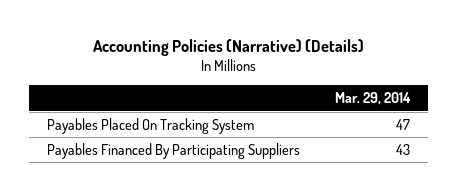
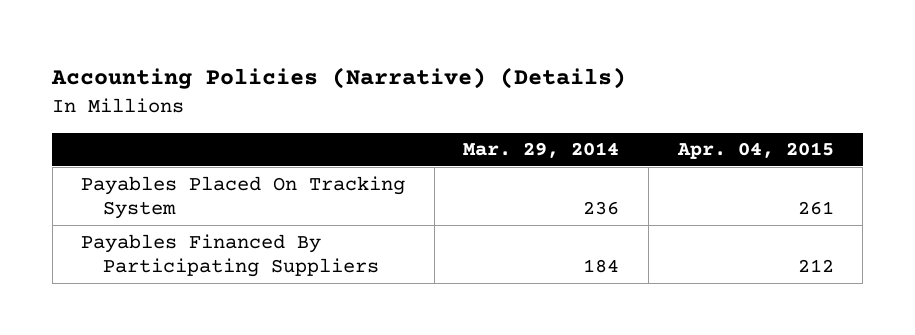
none -> [676,142,834,160] Apr. 04, 2015
[396,118,411,130] 47 -> [583,201,620,216] 236
[396,143,411,155] 43 -> [583,259,620,274] 184

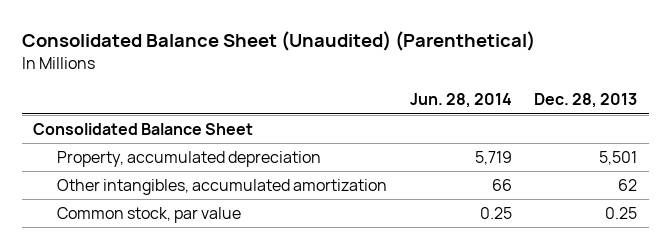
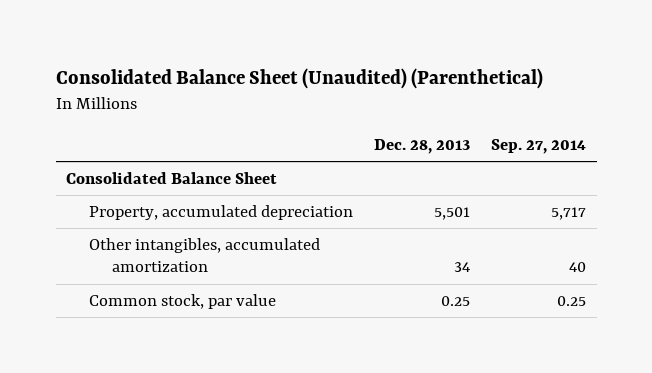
[409,93,512,109] Jun. 28, 2014 -> none
none -> [491,138,587,154] Sep. 27, 2014
[618,179,638,192] 62 -> [454,262,471,273] 34

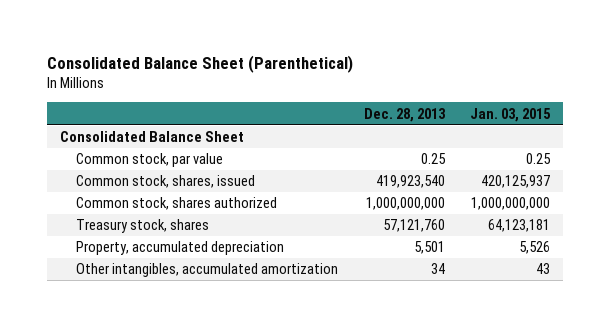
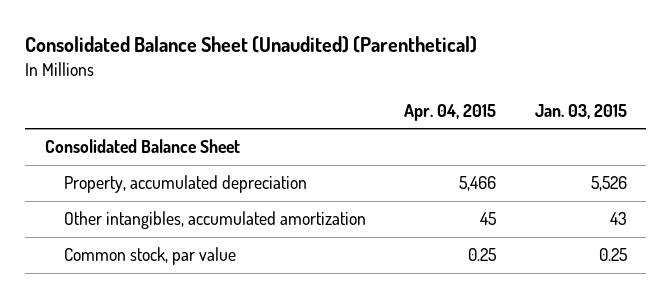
[46,54,353,73] Consolidated Balance Sheet (Parenthetical) -> [25,36,478,54] Consolidated Balance Sheet (Unaudited) (Parenthetical)
[363,107,446,122] Dec. 28, 2013 -> none
none -> [404,104,497,122] Apr. 04, 2015
[76,175,256,189] Common stock, shares, issued -> none
[76,197,278,211] Common stock, shares authorized -> none
[76,219,210,234] Treasury stock, shares -> none
[76,153,224,168] Common stock, par value -> [63,247,236,266] Common stock, par value

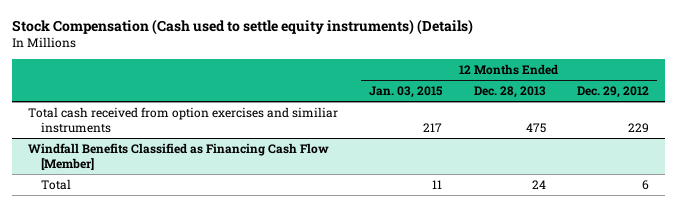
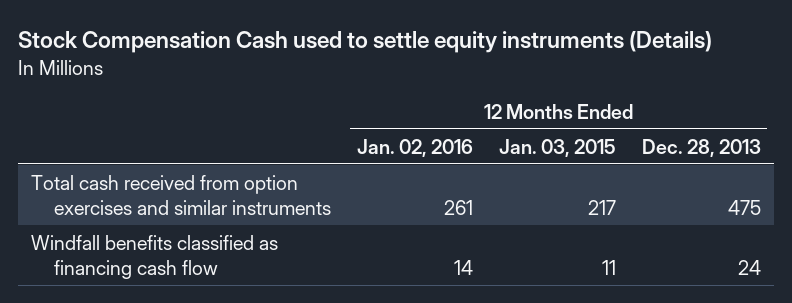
[12,18,474,35] Stock Compensation (Cash used to settle equity instruments) (Details) -> [18,31,713,54] Stock Compensation Cash used to settle equity instruments (Details)
[577,86,650,99] Dec. 29, 2012 -> none
none -> [356,138,473,157] Jan. 02, 2016
[27,142,329,171] Windfall Benefits Classified as Financing Cash Flow [Member] -> none
[27,106,338,134] Total cash received from option exercises and similiar instruments -> [31,174,331,215] Total cash received from option exercises and similar instruments
[41,178,72,190] Total -> [31,234,279,279] Windfall benefits classified as financing cash flow

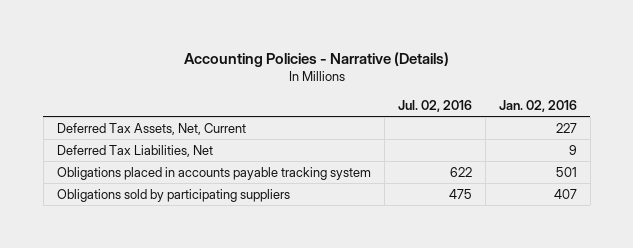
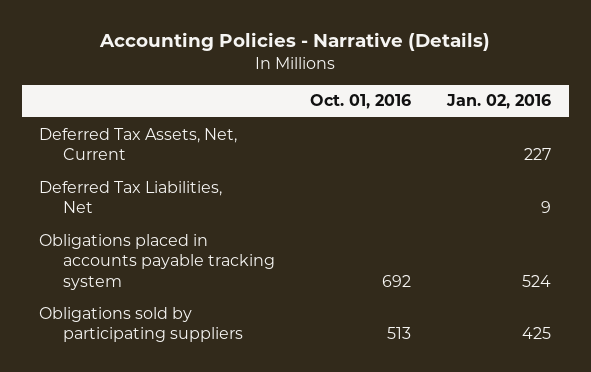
[397,100,472,113] Jul. 02, 2016 -> none
none -> [310,94,412,110] Oct. 01, 2016
[555,166,577,177] 501 -> [522,274,552,287] 524
[553,188,577,199] 407 -> [522,327,552,340] 425

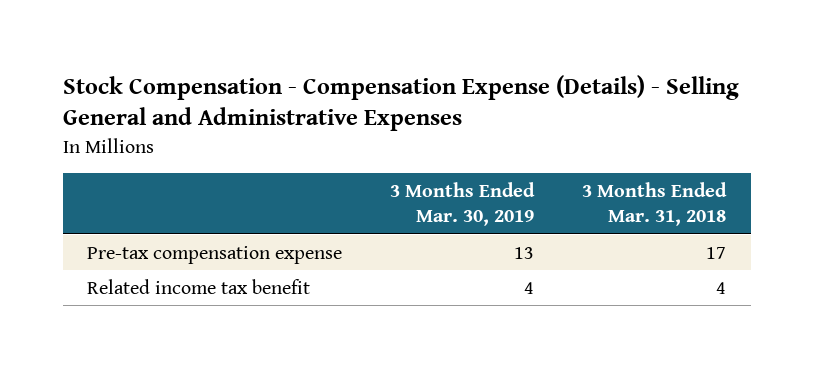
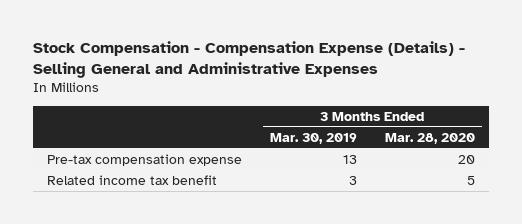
[582,181,728,227] 3 Months Ended Mar. 31, 2018 -> none
none -> [384,132,475,144] Mar. 28, 2020
[524,281,535,294] 4 -> [348,176,357,186] 3

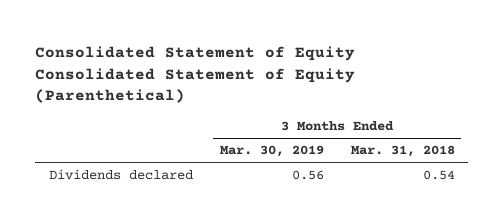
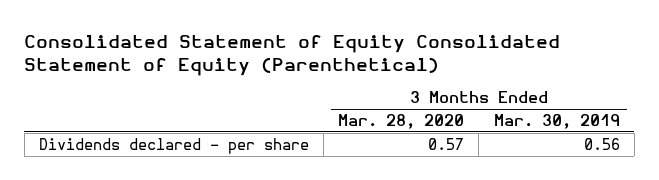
[350,145,455,158] Mar. 31, 2018 -> none
none -> [338,114,465,130] Mar. 28, 2020
[48,168,193,180] Dividends declared -> [38,138,309,155] Dividends declared - per share

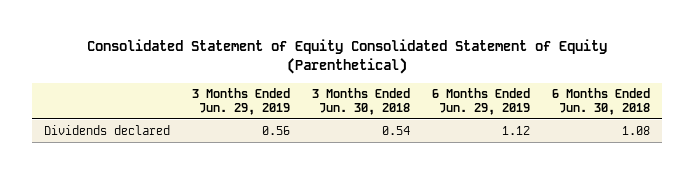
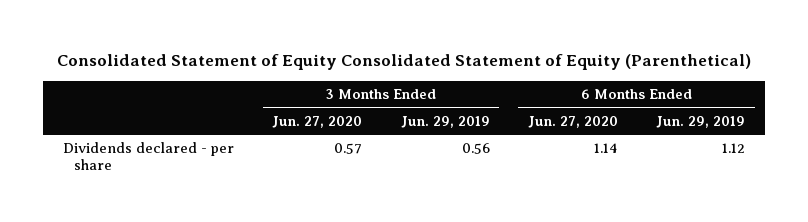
[311,87,410,116] 3 Months Ended Jun. 30, 2018 -> none
[552,87,651,116] 6 Months Ended Jun. 30, 2018 -> none
none -> [272,116,363,129] Jun. 27, 2020
none -> [527,116,618,129] Jun. 27, 2020
[43,125,170,136] Dividends declared -> [62,142,234,171] Dividends declared - per share

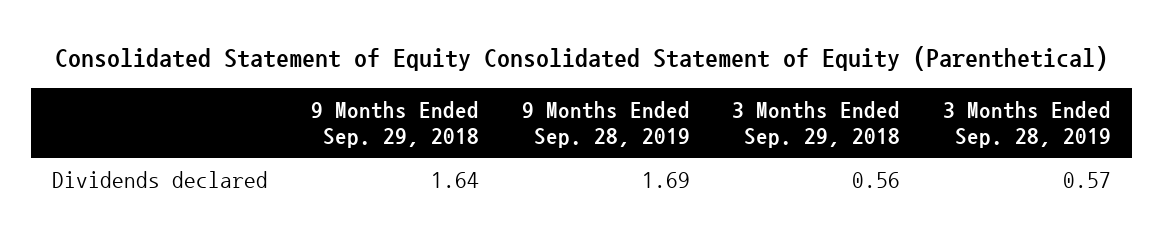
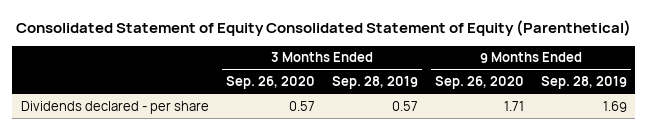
[310,100,479,148] 9 Months Ended Sep. 29, 2018 -> none
[732,100,901,148] 3 Months Ended Sep. 29, 2018 -> none
none -> [225,76,315,90] Sep. 26, 2020
none -> [434,76,524,90] Sep. 26, 2020
[52,170,269,188] Dividends declared -> [20,100,209,114] Dividends declared - per share

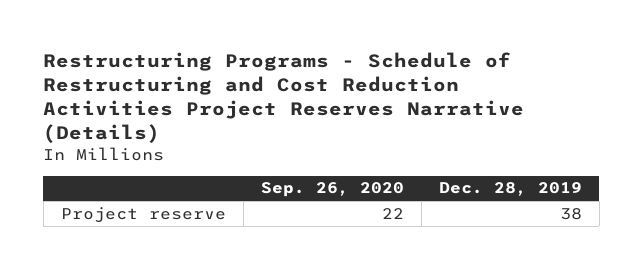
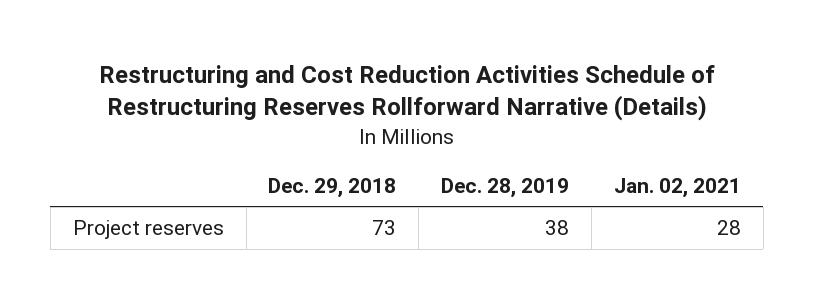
[43,52,525,144] Restructuring Programs - Schedule of Restructuring and Cost Reduction Activities Project Reserves Narrative (Details) -> [98,64,715,122] Restructuring and Cost Reduction Activities Schedule of Restructuring Reserves Rollforward Narrative (Details)
[260,182,404,198] Sep. 26, 2020 -> none
none -> [268,177,397,198] Dec. 29, 2018
none -> [613,177,741,198] Jan. 02, 2021
[60,206,226,223] Project reserve -> [72,220,224,240] Project reserves

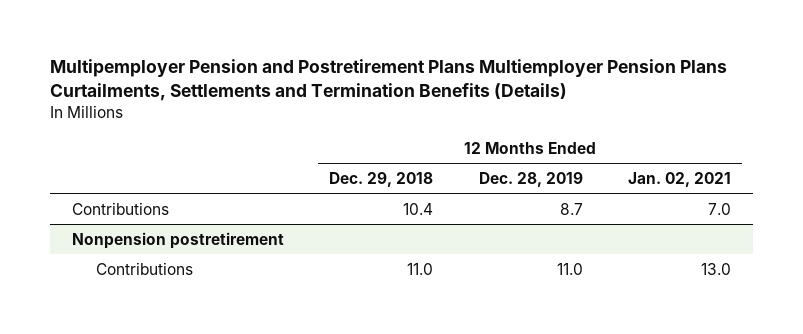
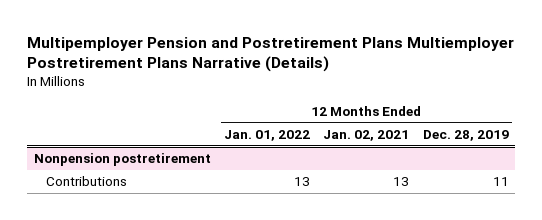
[49,59,727,102] Multipemployer Pension and Postretirement Plans Multiemployer Pension Plans Curtailments, Settlements and Termination Benefits (Details) -> [26,36,514,73] Multipemployer Pension and Postretirement Plans Multiemployer Postretirement Plans Narrative (Details)
[329,171,434,187] Dec. 29, 2018 -> none
none -> [223,130,310,142] Jan. 01, 2022
[72,201,170,215] Contributions -> none
[556,262,583,275] 11.0 -> [492,177,509,187] 11
[700,262,731,275] 13.0 -> [393,177,410,187] 13

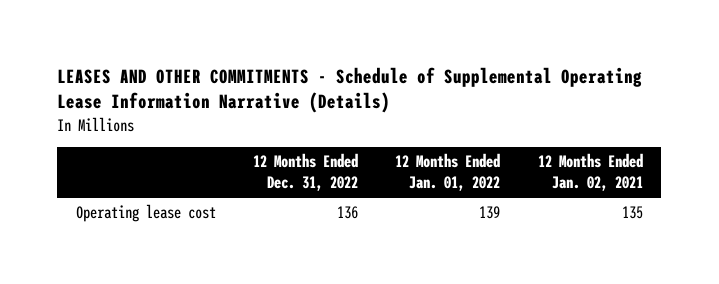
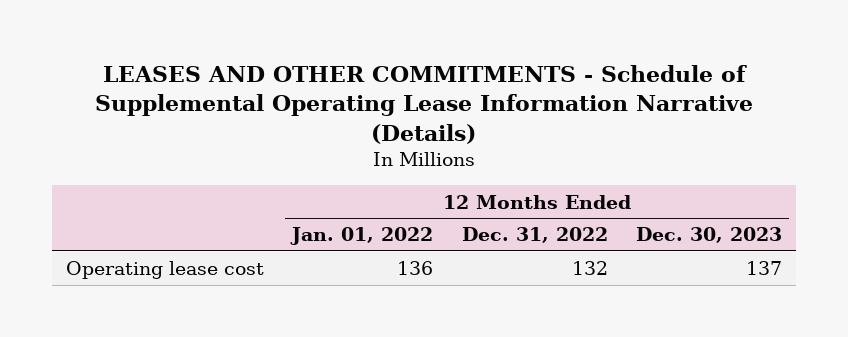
[537,153,643,192] 12 Months Ended Jan. 02, 2021 -> none
none -> [636,227,783,244] Dec. 30, 2023
[337,206,359,220] 136 -> [571,261,608,276] 132
[479,206,501,220] 139 -> [397,261,434,276] 136

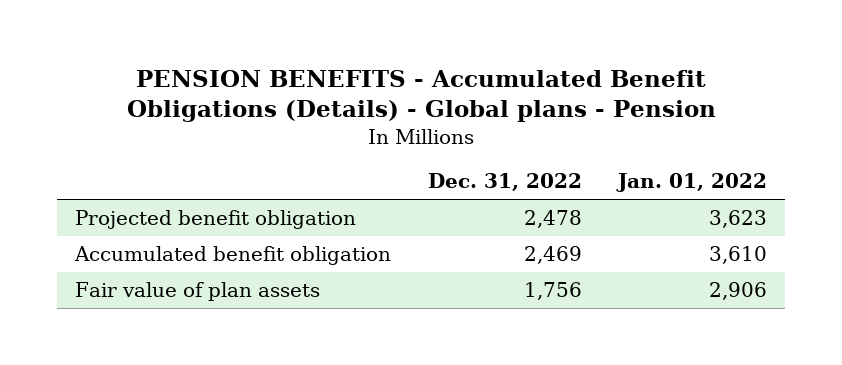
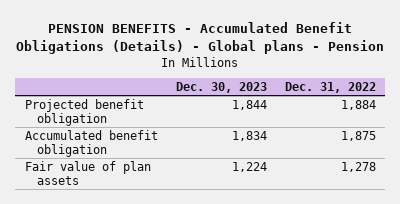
[615,173,767,193] Jan. 01, 2022 -> none
none -> [175,81,267,93] Dec. 30, 2023
[523,210,582,229] 2,478 -> [340,99,376,110] 1,884
[523,246,582,265] 2,469 -> [340,130,376,141] 1,875
[523,282,582,301] 1,756 -> [340,161,376,172] 1,278

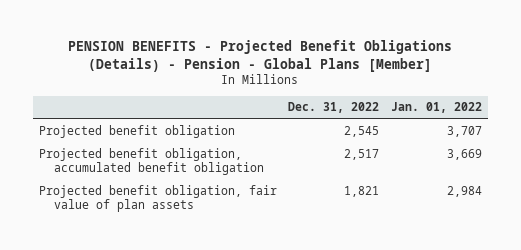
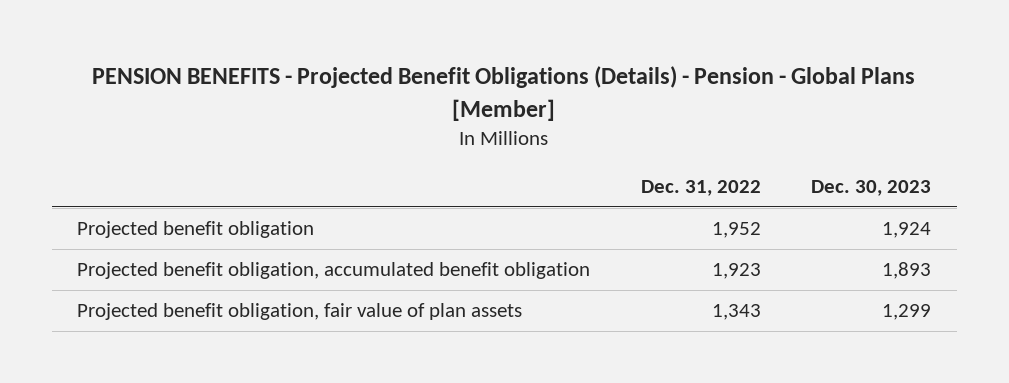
[391,102,483,114] Jan. 01, 2022 -> none
none -> [811,180,932,197] Dec. 30, 2023
[344,126,380,138] 2,545 -> [711,222,761,239] 1,952
[344,149,380,161] 2,517 -> [711,263,761,280] 1,923
[344,186,380,198] 1,821 -> [711,304,761,321] 1,343

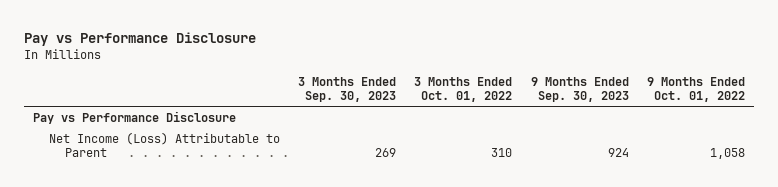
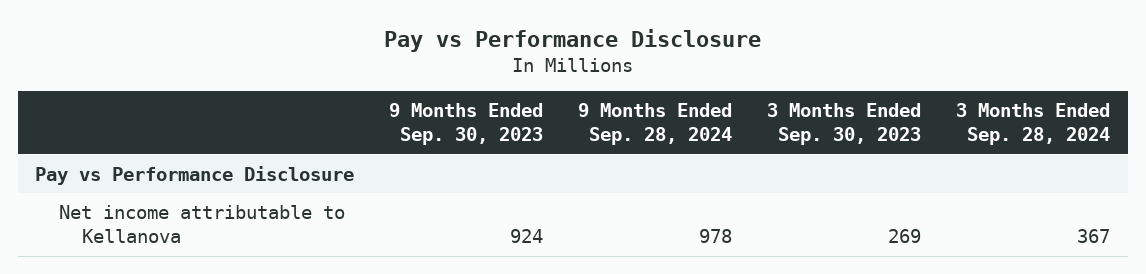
[414,77,513,103] 3 Months Ended Oct. 01, 2022 -> none
[646,77,745,103] 9 Months Ended Oct. 01, 2022 -> none
none -> [578,103,733,146] 9 Months Ended Sep. 28, 2024
none -> [956,103,1111,146] 3 Months Ended Sep. 28, 2024
[49,131,281,157] Net Income (Loss) Attributable to Parent -> [58,205,345,244] Net income attributable to Kellanova

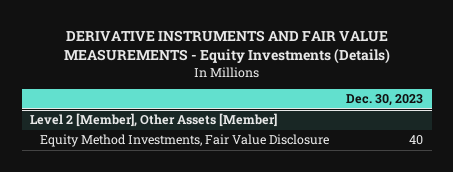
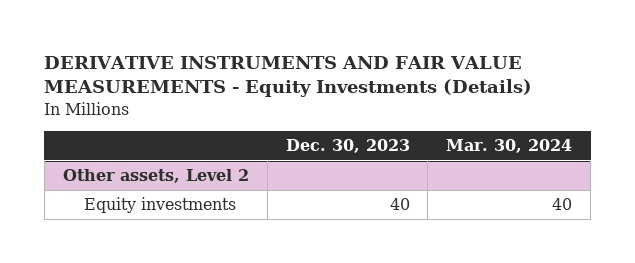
none -> [446,138,573,153] Mar. 30, 2024
[30,113,278,128] Level 2 [Member], Other Assets [Member] -> [62,169,249,184] Other assets, Level 2
[40,134,330,148] Equity Method Investments, Fair Value Disclosure -> [84,197,237,214] Equity investments

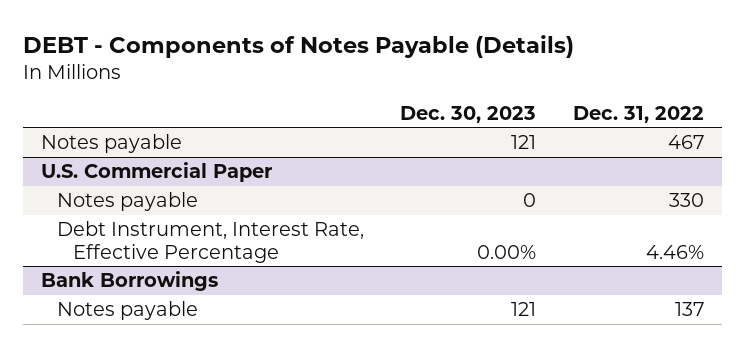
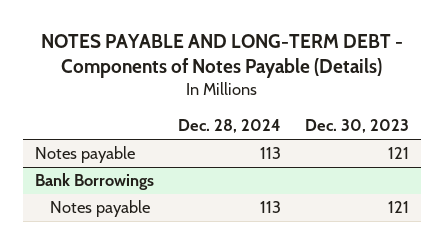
[22,34,574,58] DEBT - Components of Notes Payable (Details) -> [40,34,403,79] NOTES PAYABLE AND LONG-TERM DEBT - Components of Notes Payable (Details)
[572,105,704,123] Dec. 31, 2022 -> none
none -> [177,119,281,134] Dec. 28, 2024
[40,162,272,183] U.S. Commercial Paper -> none
[56,192,198,212] Notes payable -> none
[56,221,364,263] Debt Instrument, Interest Rate, Effective Percentage -> none

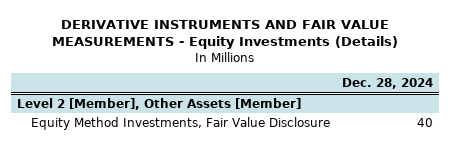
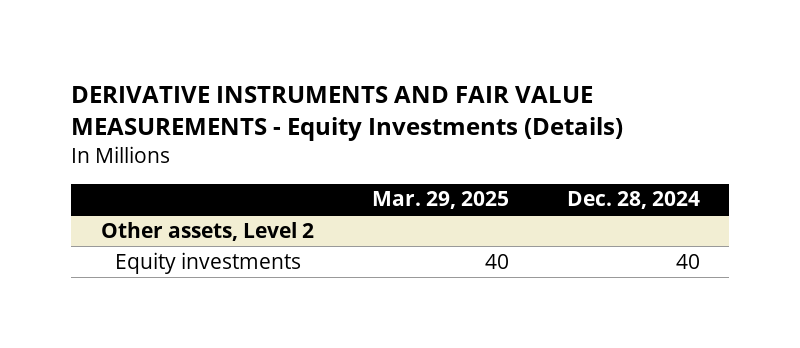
none -> [371,191,509,210] Mar. 29, 2025
[16,97,301,110] Level 2 [Member], Other Assets [Member] -> [100,221,314,241] Other assets, Level 2
[30,116,330,130] Equity Method Investments, Fair Value Disclosure -> [115,251,302,274] Equity investments

